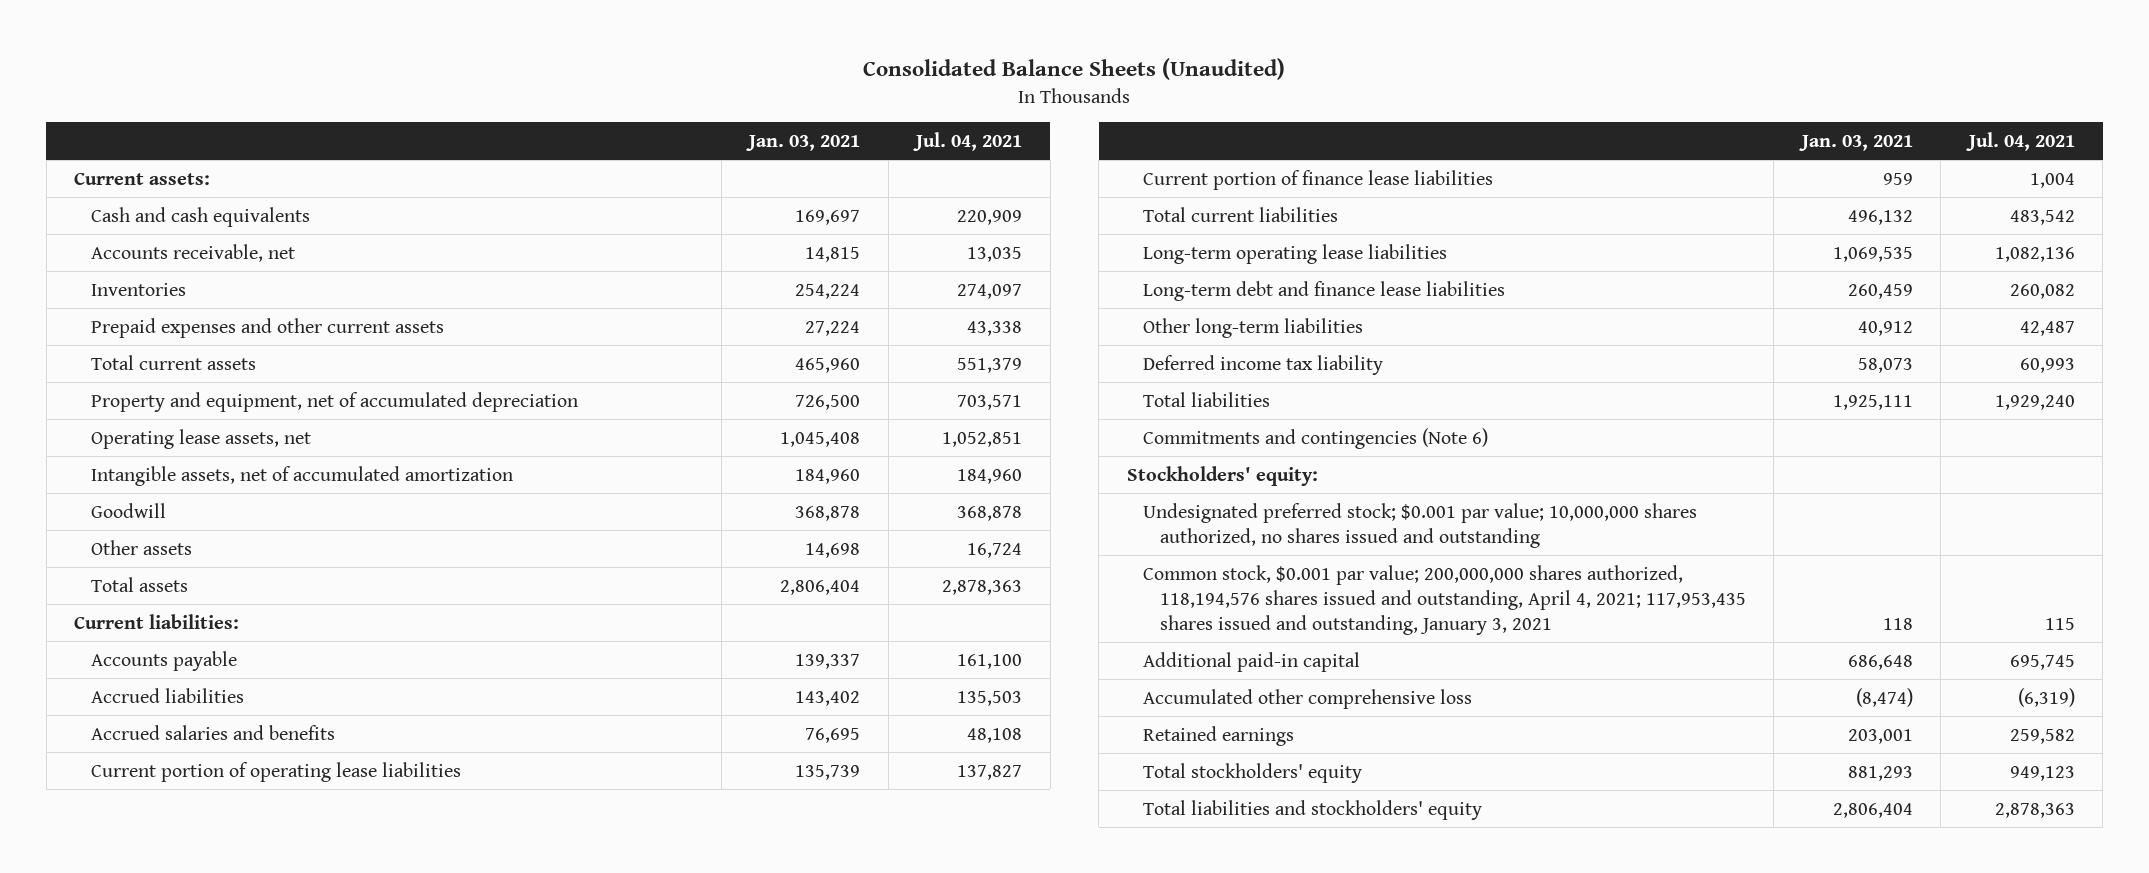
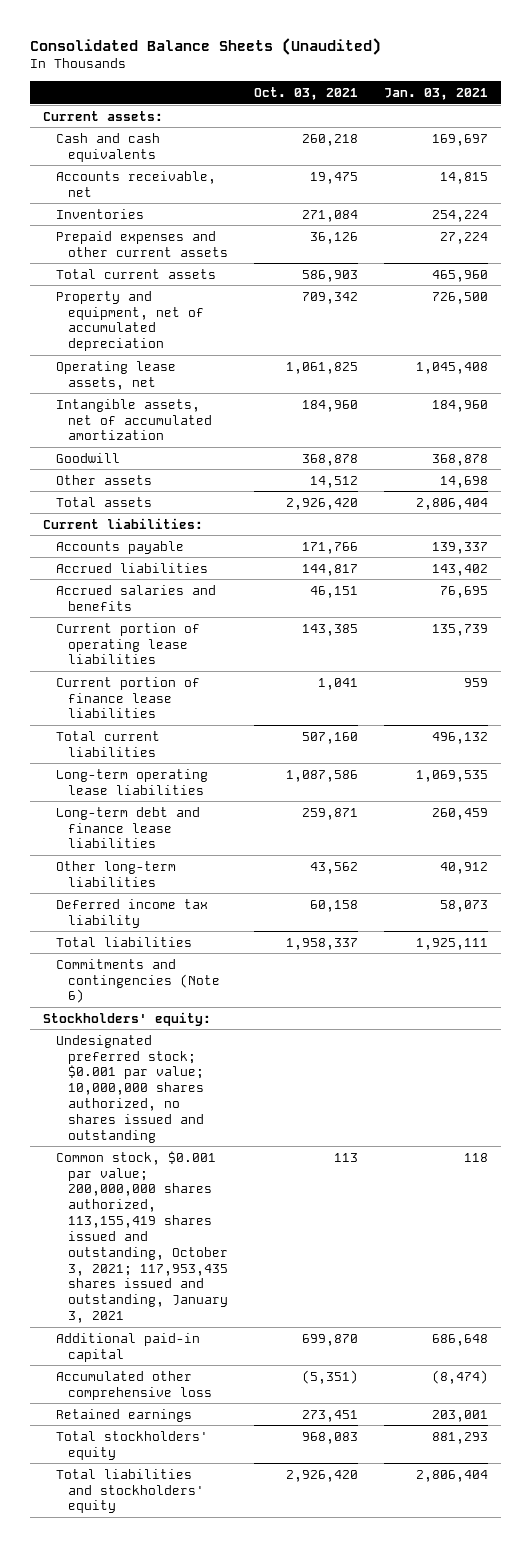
[913,131,1023,151] Jul. 04, 2021 -> none
none -> [254,86,359,100] Oct. 03, 2021
[1143,564,1746,635] Common stock, $0.001 par value; 200,000,000 shares authorized, 118,194,576 shares issued and outstanding, April 4, 2021; 117,953,435 shares issued and outstanding, January 3, 2021 -> [55,1150,229,1323] Common stock, $0.001 par value; 200,000,000 shares authorized, 113,155,419 shares issued and outstanding, October 3, 2021; 117,953,435 shares issued and outstanding, January 3, 2021

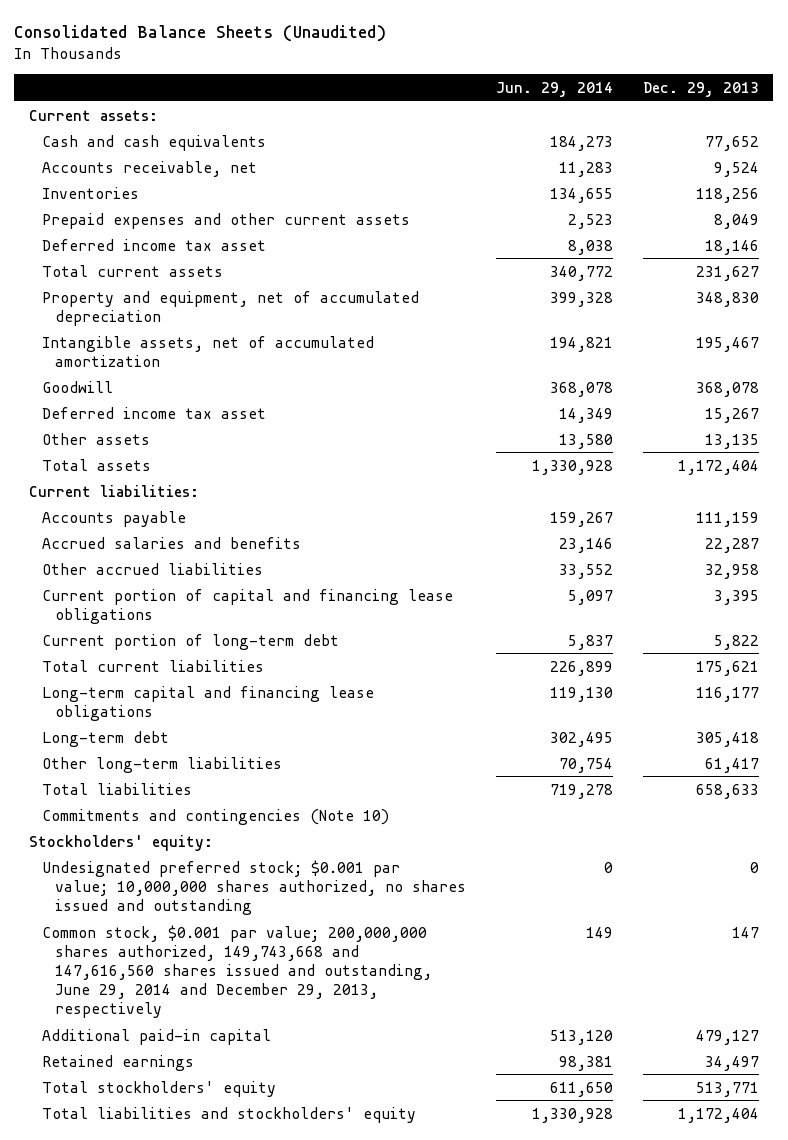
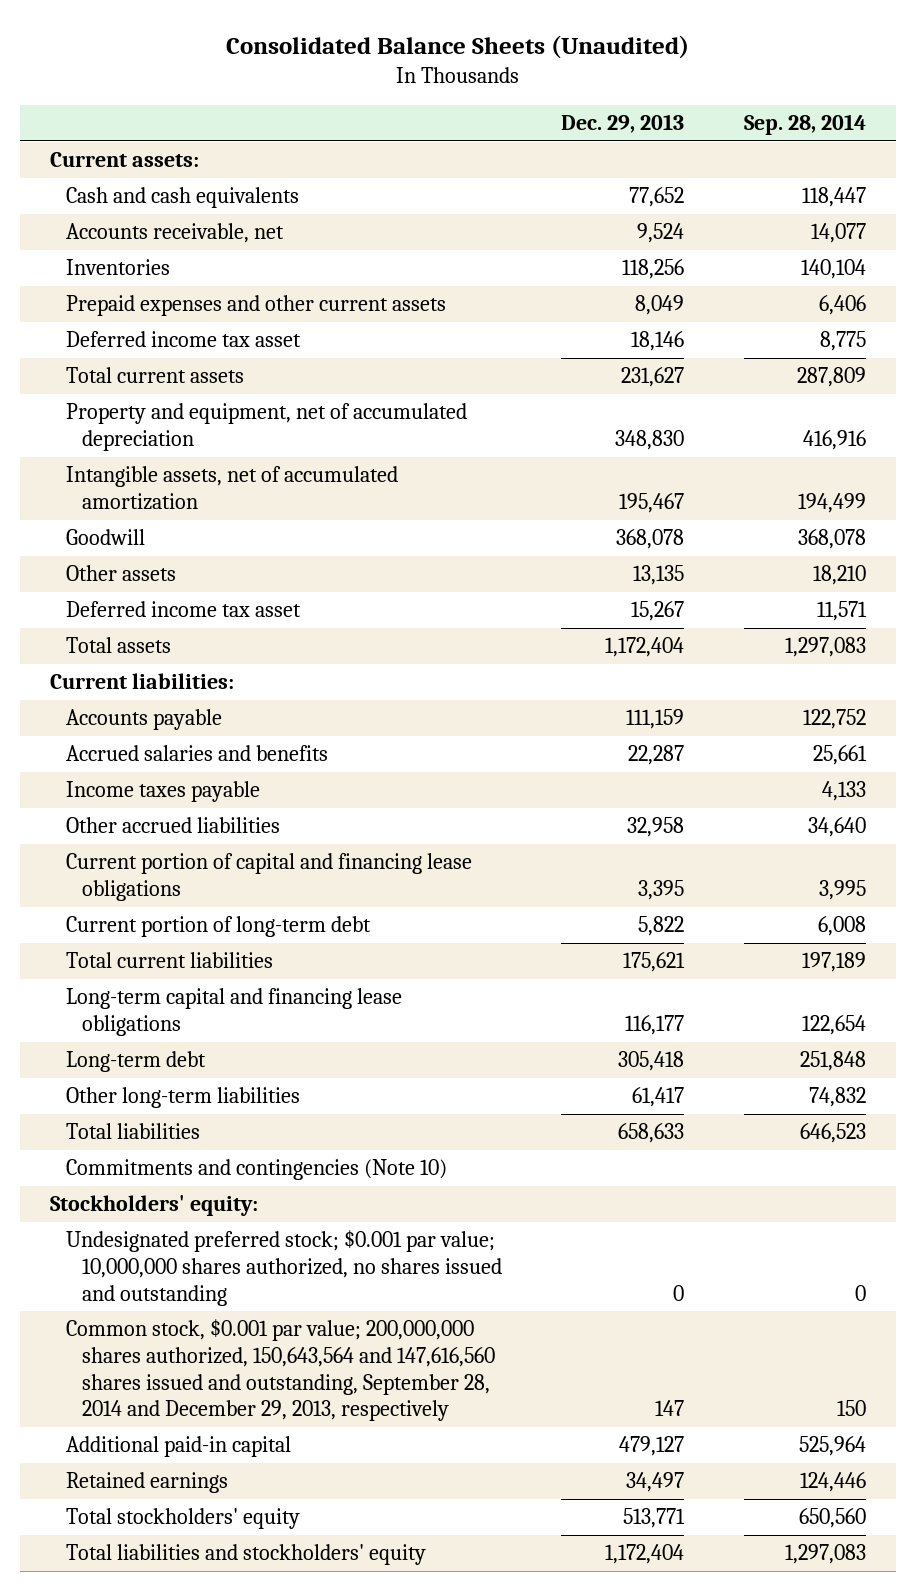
[495,81,613,97] Jun. 29, 2014 -> none
none -> [744,114,867,136] Sep. 28, 2014
[41,406,266,419] Deferred income tax asset -> [65,601,301,618] Deferred income tax asset
none -> [65,781,260,803] Income taxes payable
[41,924,432,1018] Common stock, $0.001 par value; 200,000,000 shares authorized, 149,743,668 and 147,616,560 shares issued and outstanding, June 29, 2014 and December 29, 2013, respectively -> [65,1319,495,1422] Common stock, $0.001 par value; 200,000,000 shares authorized, 150,643,564 and 147,616,560 shares issued and outstanding, September 28, 2014 and December 29, 2013, respectively

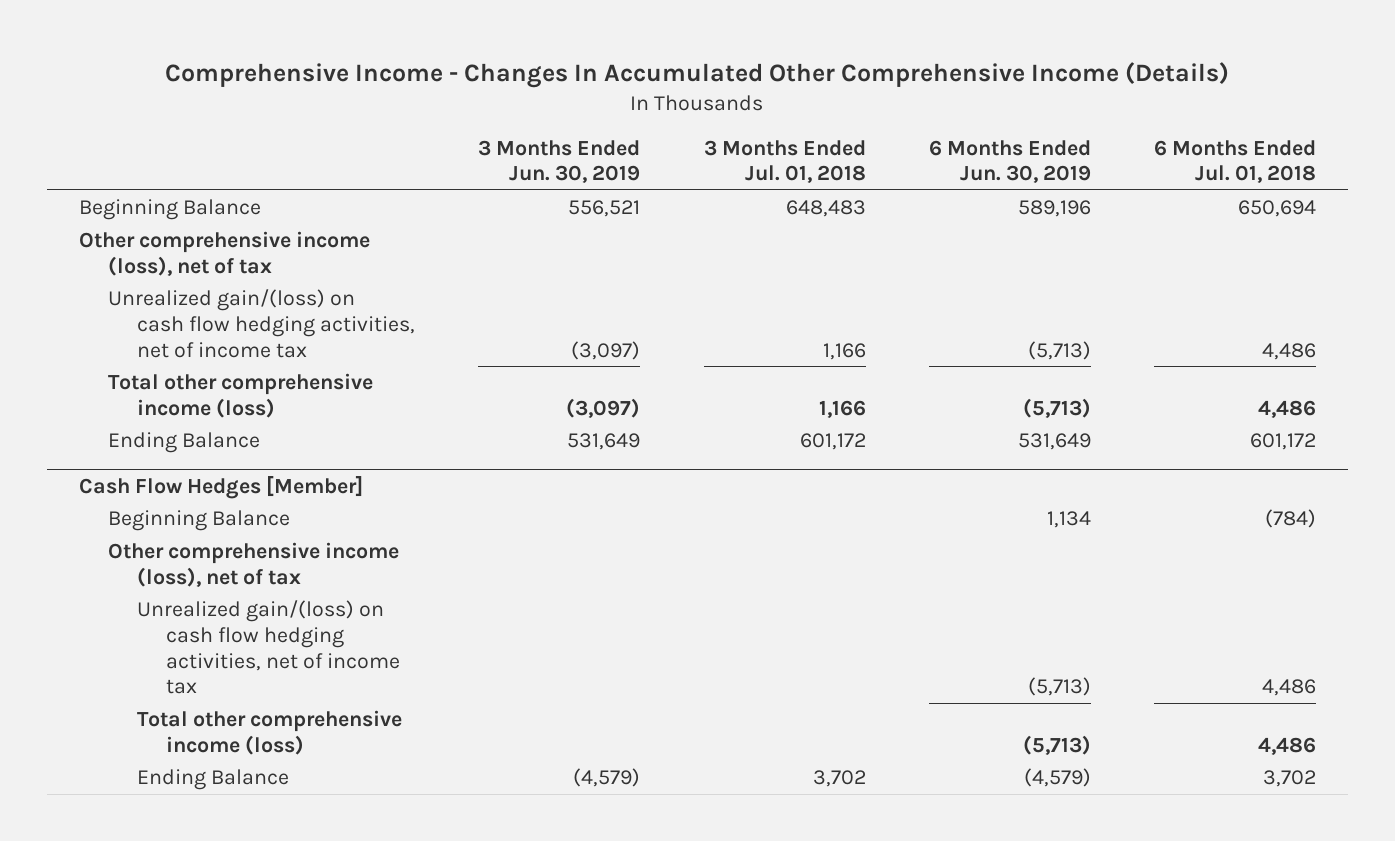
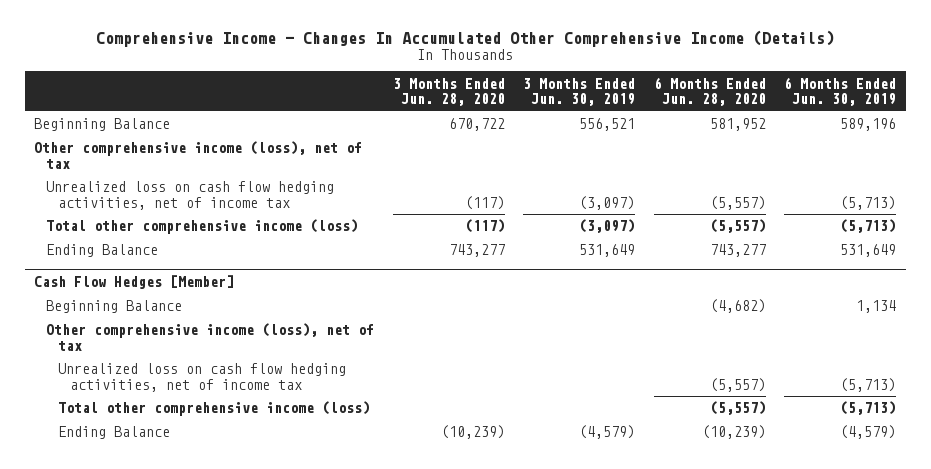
[703,139,866,184] 3 Months Ended Jul. 01, 2018 -> none
[1154,139,1317,184] 6 Months Ended Jul. 01, 2018 -> none
none -> [392,77,505,107] 3 Months Ended Jun. 28, 2020
none -> [653,76,766,107] 6 Months Ended Jun. 28, 2020
[107,289,416,358] Unrealized gain/(loss) on cash flow hedging activities, net of income tax -> [46,181,335,210] Unrealized loss on cash flow hedging activities, net of income tax
[137,600,401,695] Unrealized gain/(loss) on cash flow hedging activities, net of income tax -> [58,363,347,392] Unrealized loss on cash flow hedging activities, net of income tax

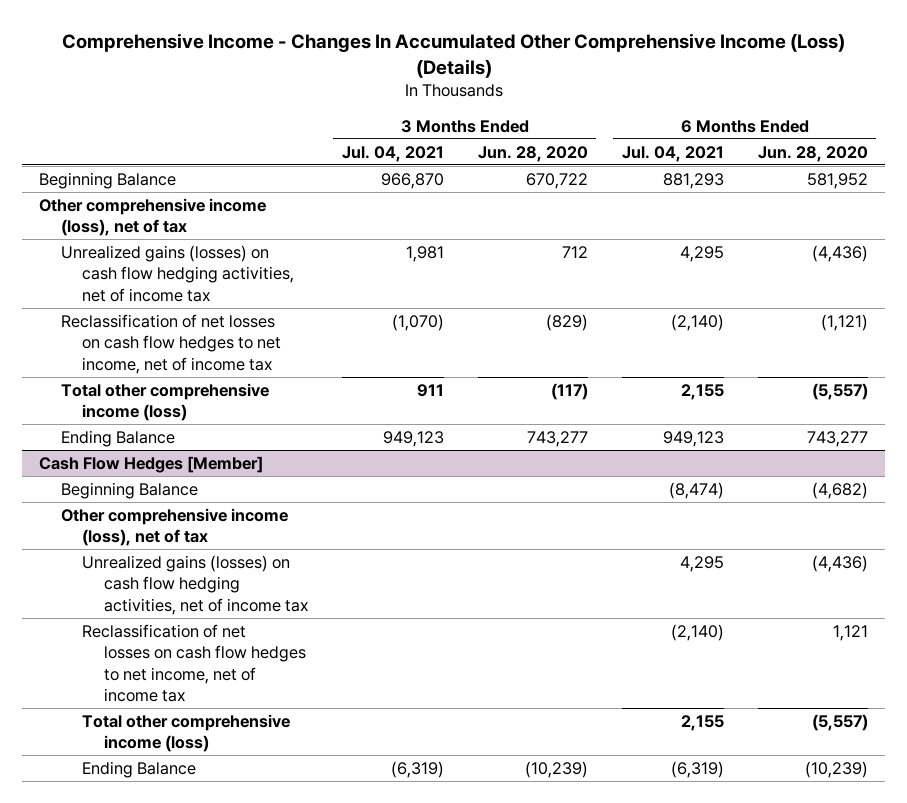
[96,29,835,47] Comprehensive Income - Changes In Accumulated Other Comprehensive Income (Details) -> [61,33,845,78] Comprehensive Income - Changes In Accumulated Other Comprehensive Income (Loss) (Details)
[523,77,636,107] 3 Months Ended Jun. 30, 2019 -> none
[784,76,897,107] 6 Months Ended Jun. 30, 2019 -> none
none -> [341,145,444,162] Jul. 04, 2021
none -> [621,145,724,162] Jul. 04, 2021
[46,181,335,210] Unrealized loss on cash flow hedging activities, net of income tax -> [60,244,295,302] Unrealized gains (losses) on cash flow hedging activities, net of income tax
[464,195,505,210] (117) -> [561,245,588,258] 712
[709,195,766,210] (5,557) -> [811,244,868,262] (4,436)
none -> [60,313,282,374] Reclassification of net losses on cash flow hedges to net income, net of income tax
[58,363,347,392] Unrealized loss on cash flow hedging activities, net of income tax -> [82,554,308,615] Unrealized gains (losses) on cash flow hedging activities, net of income tax
[709,377,766,392] (5,557) -> [811,554,868,572] (4,436)
none -> [82,623,306,703] Reclassification of net losses on cash flow hedges to net income, net of income tax

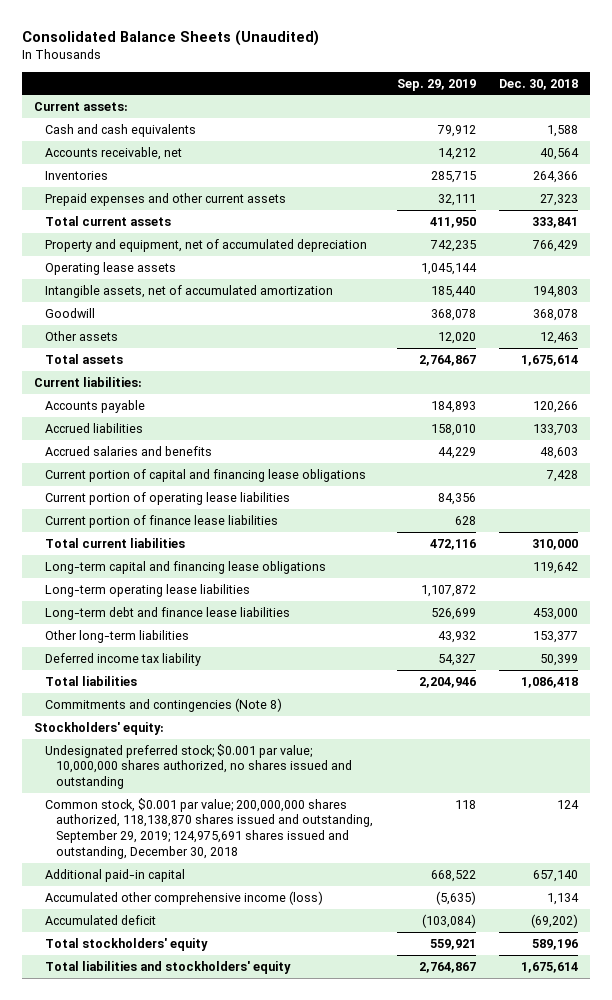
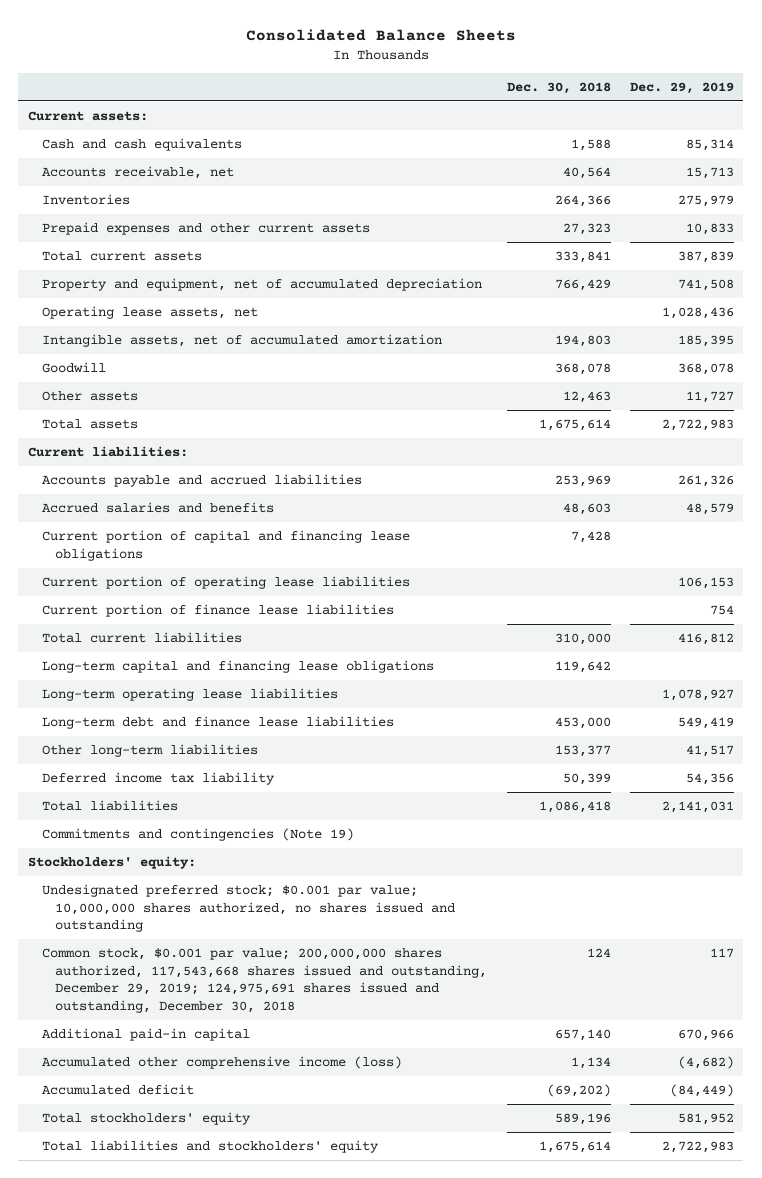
[22,30,320,47] Consolidated Balance Sheets (Unaudited) -> [245,29,516,42] Consolidated Balance Sheets
[396,78,476,91] Sep. 29, 2019 -> none
none -> [629,82,734,95] Dec. 29, 2019
[45,261,177,275] Operating lease assets -> [41,306,258,320] Operating lease assets, net
[45,399,146,413] Accounts payable -> none
[45,422,144,433] Accrued liabilities -> none
none -> [41,474,362,488] Accounts payable and accrued liabilities
[45,697,283,712] Commitments and contingencies (Note 8) -> [41,828,354,842] Commitments and contingencies (Note 19)
[45,797,374,859] Common stock, $0.001 par value; 200,000,000 shares authorized, 118,138,870 shares issued and outstanding, September 29, 2019; 124,975,691 shares issued and outstanding, December 30, 2018 -> [41,948,488,1013] Common stock, $0.001 par value; 200,000,000 shares authorized, 117,543,668 shares issued and outstanding, December 29, 2019; 124,975,691 shares issued and outstanding, December 30, 2018

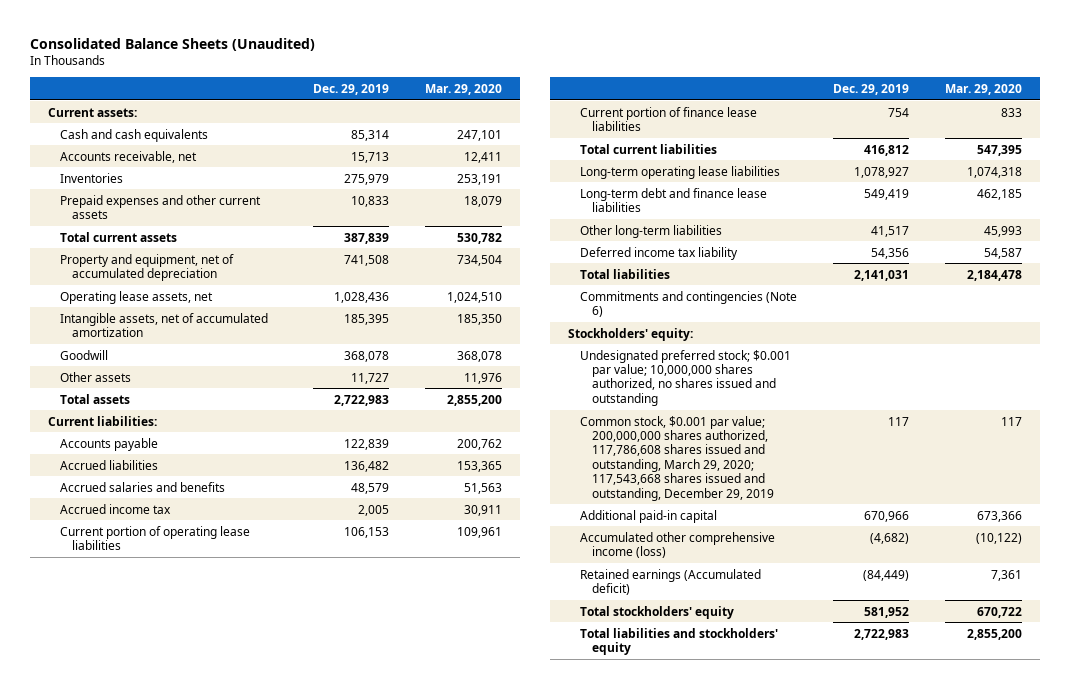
[245,29,516,42] Consolidated Balance Sheets -> [29,37,315,51] Consolidated Balance Sheets (Unaudited)
[506,82,611,95] Dec. 30, 2018 -> none
none -> [424,83,502,95] Mar. 29, 2020
[41,474,362,488] Accounts payable and accrued liabilities -> none
none -> [59,437,158,451] Accounts payable
none -> [59,459,158,470] Accrued liabilities
[41,530,410,561] Current portion of capital and financing lease obligations -> none
none -> [59,503,171,514] Accrued income tax
[41,660,434,674] Long-term capital and financing lease obligations -> none
[41,828,354,842] Commitments and contingencies (Note 19) -> [580,290,798,317] Commitments and contingencies (Note 6)
[41,948,488,1013] Common stock, $0.001 par value; 200,000,000 shares authorized, 117,543,668 shares issued and outstanding, December 29, 2019; 124,975,691 shares issued and outstanding, December 30, 2018 -> [580,415,775,501] Common stock, $0.001 par value; 200,000,000 shares authorized, 117,786,608 shares issued and outstanding, March 29, 2020; 117,543,668 shares issued and outstanding, December 29, 2019
[41,1084,194,1096] Accumulated deficit -> [580,568,762,595] Retained earnings (Accumulated deficit)

